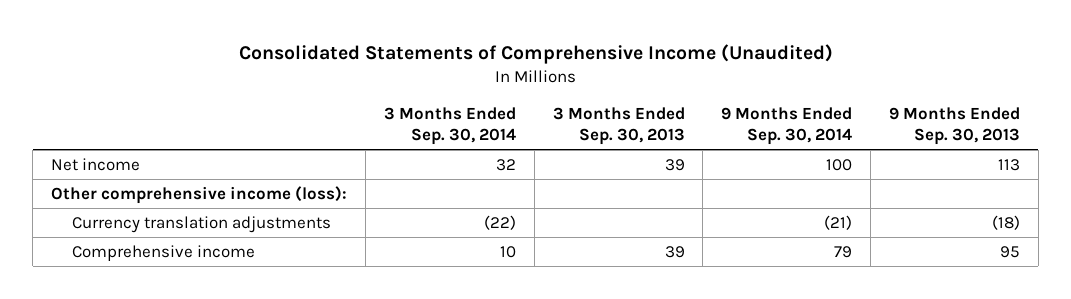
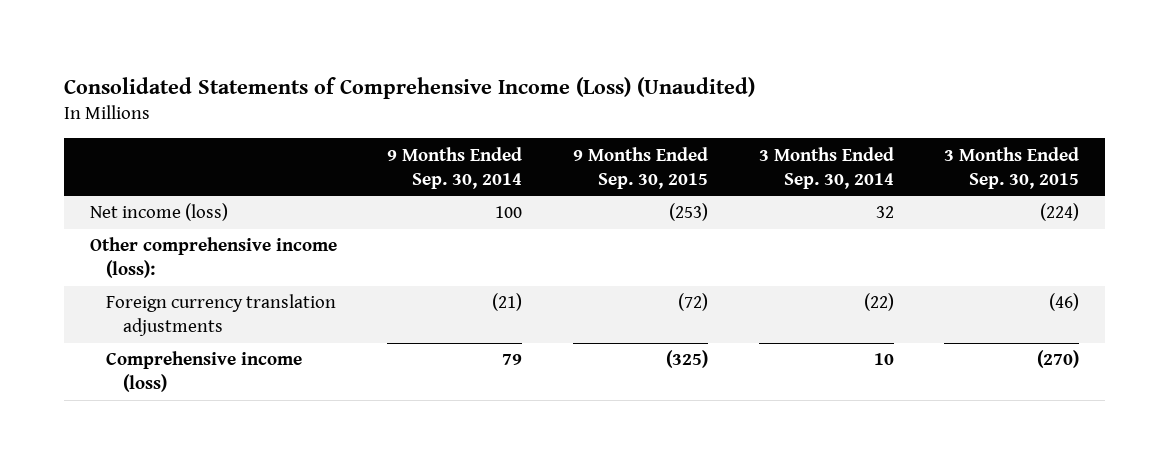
[238,44,833,65] Consolidated Statements of Comprehensive Income (Unaudited) -> [64,76,756,99] Consolidated Statements of Comprehensive Income (Loss) (Unaudited)
[552,106,685,145] 3 Months Ended Sep. 30, 2013 -> none
[888,106,1020,145] 9 Months Ended Sep. 30, 2013 -> none
none -> [572,146,708,189] 9 Months Ended Sep. 30, 2015
none -> [944,146,1080,189] 3 Months Ended Sep. 30, 2015
[51,158,141,172] Net income -> [89,203,228,222] Net income (loss)
[72,216,332,234] Currency translation adjustments -> [106,294,337,337] Foreign currency translation adjustments
[72,245,256,262] Comprehensive income -> [106,351,303,393] Comprehensive income (loss)

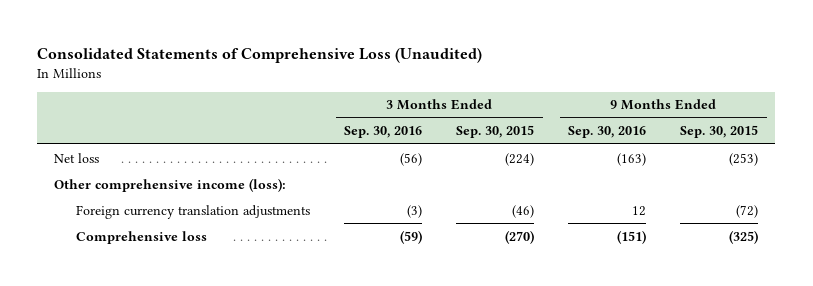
[64,76,756,99] Consolidated Statements of Comprehensive Income (Loss) (Unaudited) -> [37,47,483,63] Consolidated Statements of Comprehensive Loss (Unaudited)
[387,146,523,189] 9 Months Ended Sep. 30, 2014 -> none
[758,146,894,189] 3 Months Ended Sep. 30, 2014 -> none
none -> [344,126,423,139] Sep. 30, 2016
none -> [568,126,647,139] Sep. 30, 2016
[89,203,228,222] Net income (loss) -> [54,152,100,163] Net loss
[106,351,303,393] Comprehensive income (loss) -> [76,230,208,244] Comprehensive loss

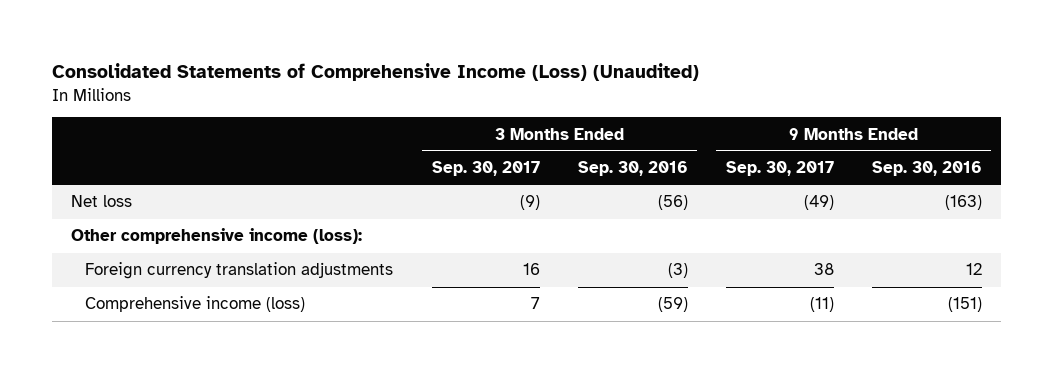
[37,47,483,63] Consolidated Statements of Comprehensive Loss (Unaudited) -> [52,63,700,82] Consolidated Statements of Comprehensive Income (Loss) (Unaudited)
[456,125,535,139] Sep. 30, 2015 -> none
[680,125,759,139] Sep. 30, 2015 -> none
none -> [431,161,540,177] Sep. 30, 2017
none -> [725,161,834,177] Sep. 30, 2017
[76,230,208,244] Comprehensive loss -> [85,296,306,313] Comprehensive income (loss)

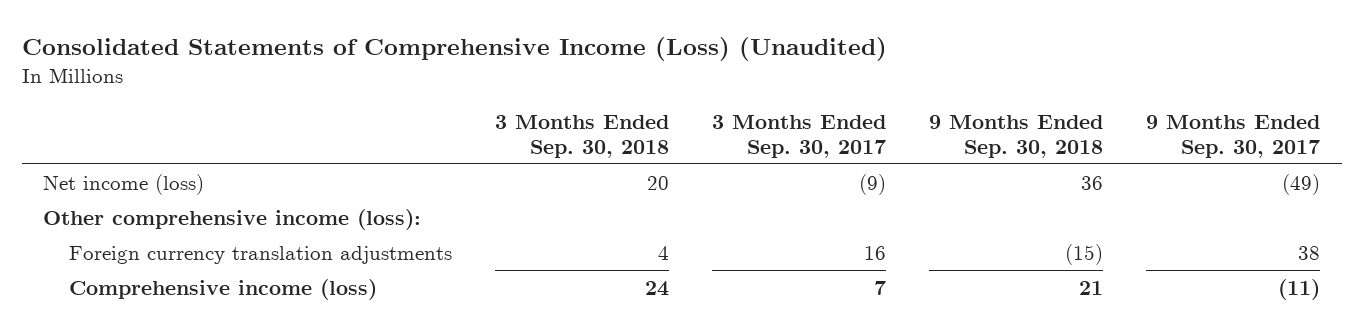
[577,161,688,177] Sep. 30, 2016 -> none
[871,161,982,177] Sep. 30, 2016 -> none
none -> [494,114,669,158] 3 Months Ended Sep. 30, 2018
none -> [928,114,1103,158] 9 Months Ended Sep. 30, 2018
[71,195,133,208] Net loss -> [43,173,205,195] Net income (loss)

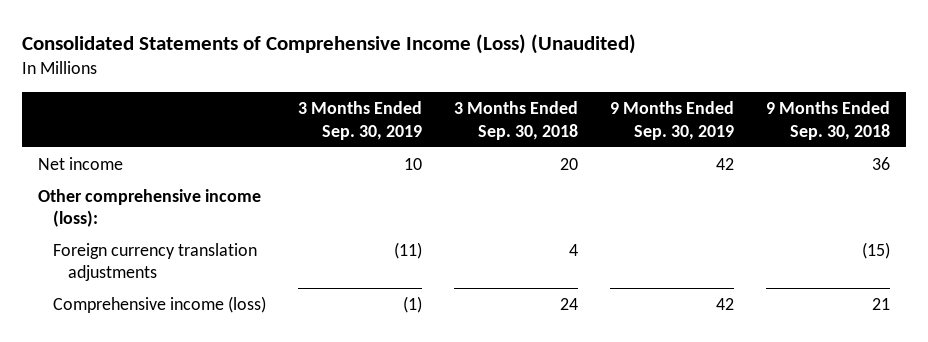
[711,114,886,158] 3 Months Ended Sep. 30, 2017 -> none
[1146,114,1321,158] 9 Months Ended Sep. 30, 2017 -> none
none -> [297,100,422,140] 3 Months Ended Sep. 30, 2019
none -> [610,100,735,140] 9 Months Ended Sep. 30, 2019
[43,173,205,195] Net income (loss) -> [37,156,123,170] Net income

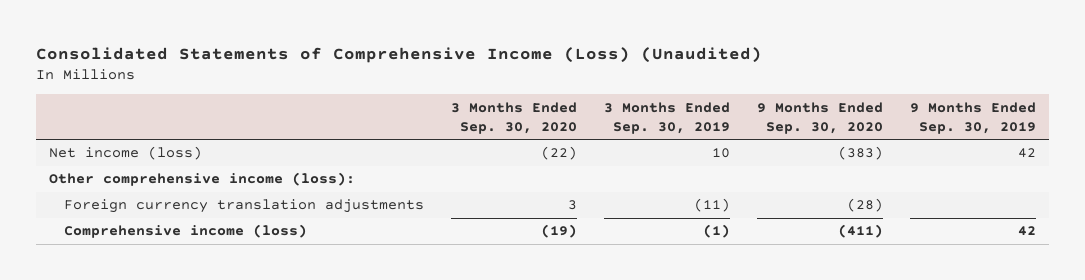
[454,100,579,140] 3 Months Ended Sep. 30, 2018 -> none
[766,100,891,140] 9 Months Ended Sep. 30, 2018 -> none
none -> [451,101,578,134] 3 Months Ended Sep. 30, 2020
none -> [756,101,883,134] 9 Months Ended Sep. 30, 2020
[37,156,123,170] Net income -> [48,146,202,161] Net income (loss)

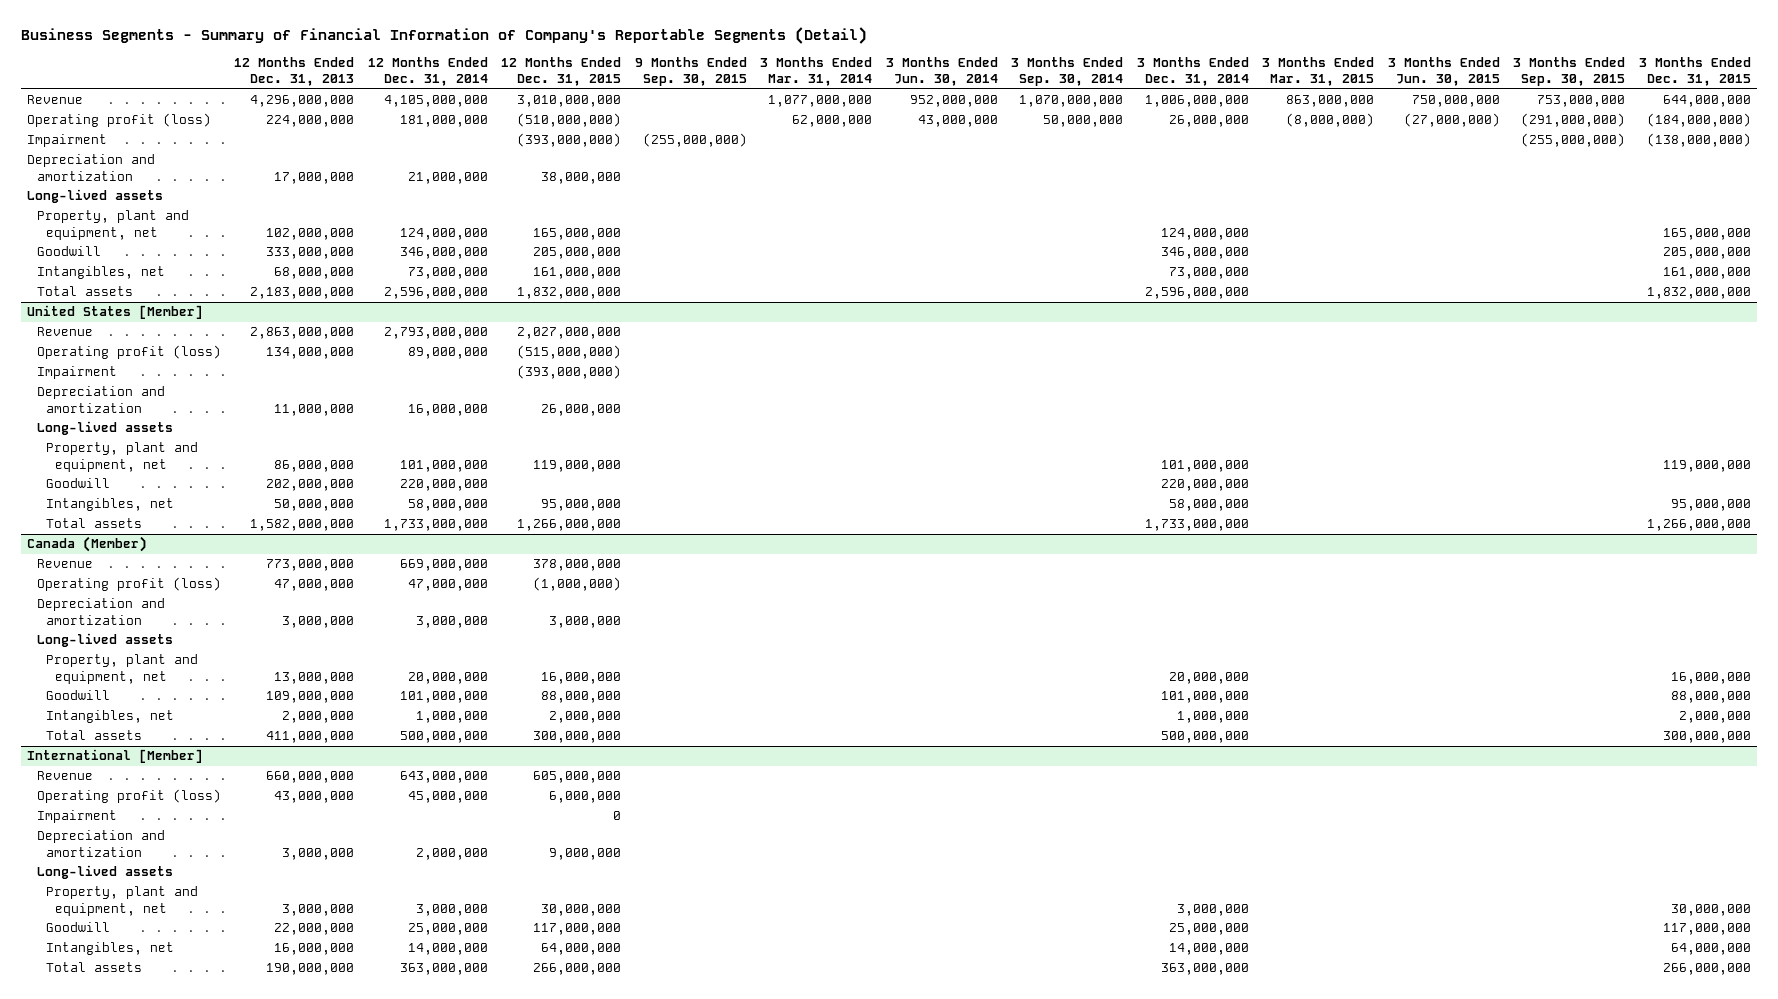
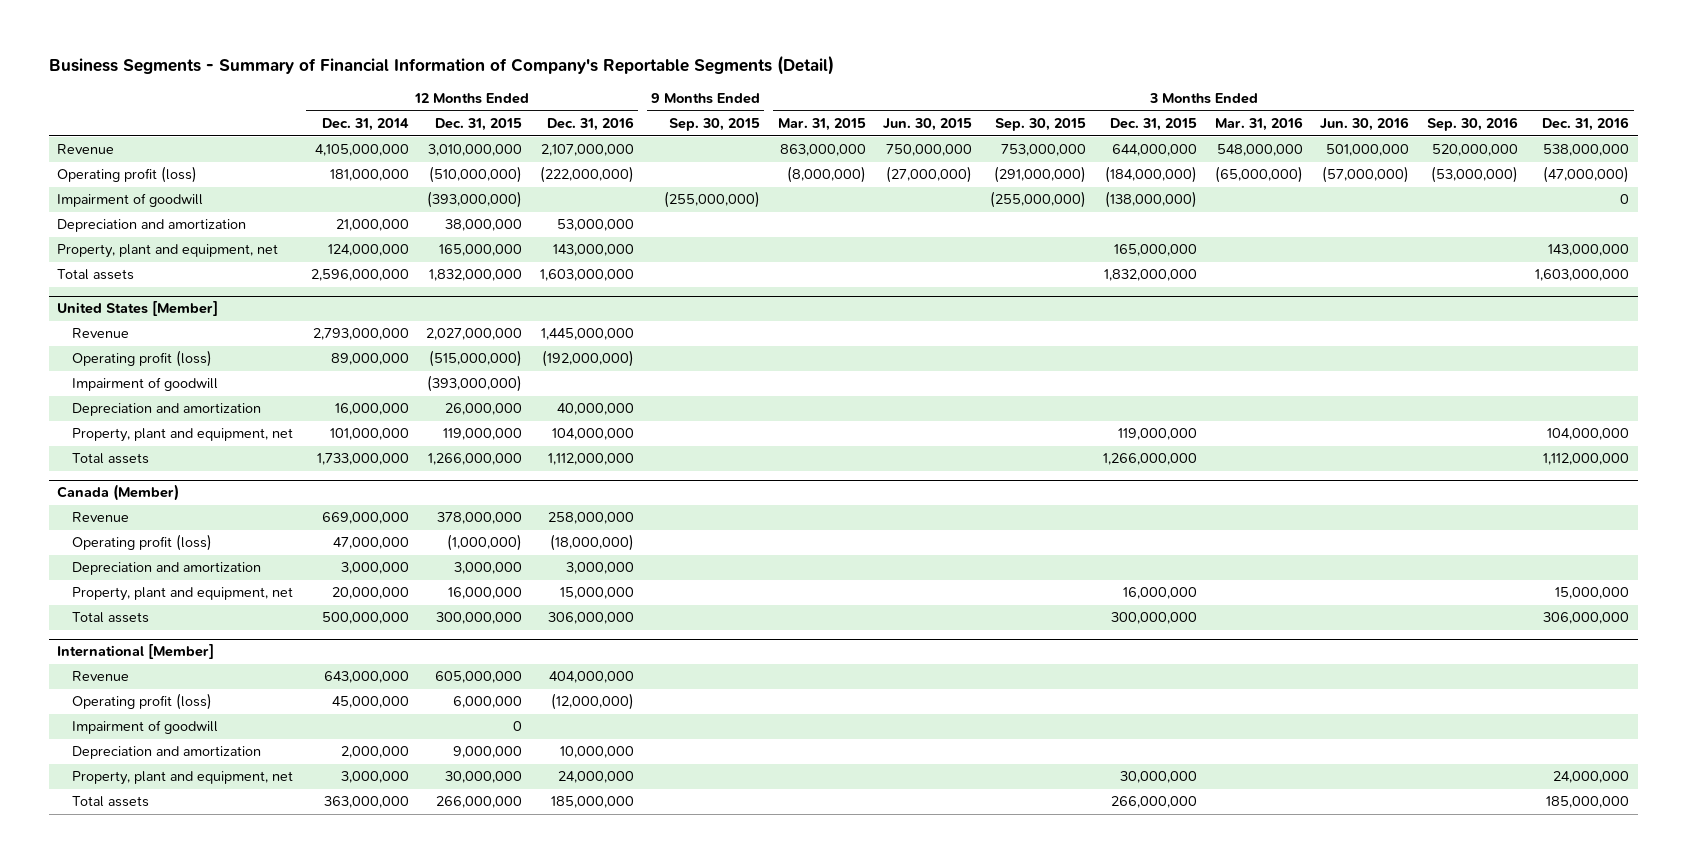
[234,56,355,87] 12 Months Ended Dec. 31, 2013 -> none
[760,56,873,87] 3 Months Ended Mar. 31, 2014 -> none
[885,56,998,87] 3 Months Ended Jun. 30, 2014 -> none
[1011,56,1124,87] 3 Months Ended Sep. 30, 2014 -> none
[1136,56,1249,87] 3 Months Ended Dec. 31, 2014 -> none
none -> [546,117,634,132] Dec. 31, 2016
none -> [1214,117,1303,132] Mar. 31, 2016
none -> [1320,117,1410,132] Jun. 30, 2016
none -> [1426,117,1518,132] Sep. 30, 2016
none -> [1542,117,1630,132] Dec. 31, 2016
[27,134,108,148] Impairment -> [57,193,204,208] Impairment of goodwill
[27,189,164,204] Long-lived assets -> none
[36,246,101,257] Goodwill -> none
[36,266,165,280] Intangibles, net -> none
[36,366,117,380] Impairment -> [71,377,218,392] Impairment of goodwill
[36,421,173,436] Long-lived assets -> none
[46,478,111,489] Goodwill -> none
[46,498,175,512] Intangibles, net -> none
[36,633,173,648] Long-lived assets -> none
[46,690,111,701] Goodwill -> none
[46,710,175,724] Intangibles, net -> none
[36,810,117,824] Impairment -> [71,720,218,735] Impairment of goodwill
[36,865,173,880] Long-lived assets -> none
[46,922,111,933] Goodwill -> none
[46,942,175,956] Intangibles, net -> none

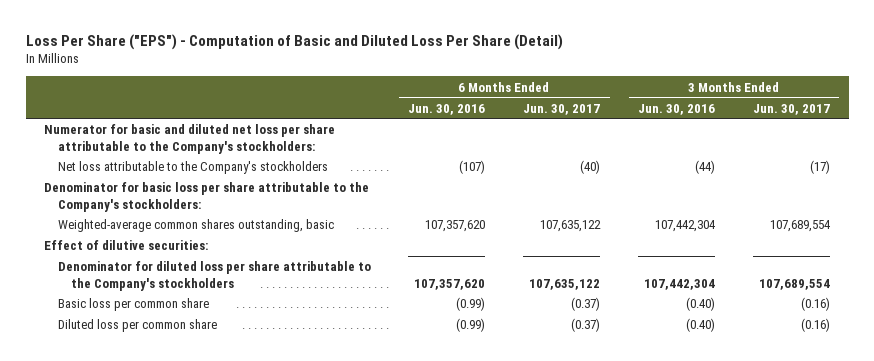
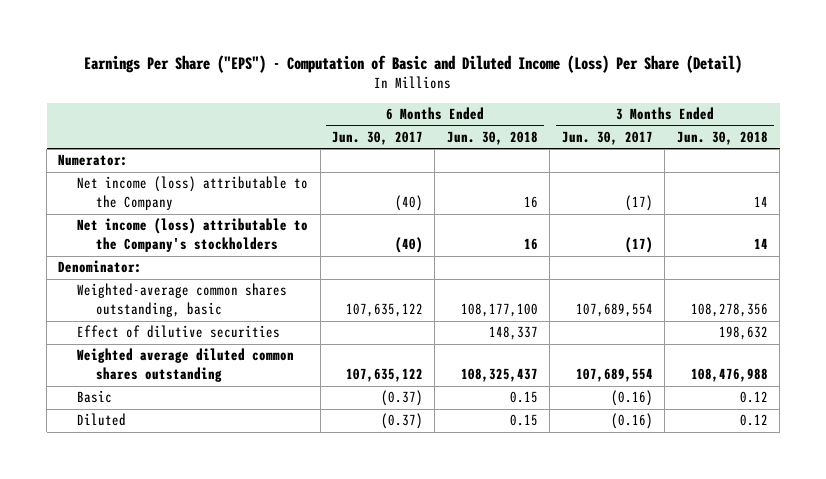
[25,33,563,50] Loss Per Share ("EPS") - Computation of Basic and Diluted Loss Per Share (Detail) -> [84,54,743,73] Earnings Per Share ("EPS") - Computation of Basic and Diluted Income (Loss) Per Share (Detail)
[408,103,486,115] Jun. 30, 2016 -> none
[637,103,715,115] Jun. 30, 2016 -> none
none -> [446,130,538,145] Jun. 30, 2018
none -> [676,130,768,145] Jun. 30, 2018
[44,124,336,154] Numerator for basic and diluted net loss per share attributable to the Company's stockholders: -> [58,154,129,167] Numerator:
none -> [77,176,309,211] Net income (loss) attributable to the Company
[57,161,328,175] Net loss attributable to the Company's stockholders -> [77,218,309,253] Net income (loss) attributable to the Company's stockholders
[44,182,370,212] Denominator for basic loss per share attributable to the Company's stockholders: -> [58,260,143,274] Denominator:
[44,240,209,251] Effect of dilutive securities: -> [77,325,281,339] Effect of dilutive securities
[57,261,371,291] Denominator for diluted loss per share attributable to the Company's stockholders -> [77,348,295,383] Weighted average diluted common shares outstanding
[57,298,209,312] Basic loss per common share -> [77,390,113,404] Basic
[57,319,217,333] Diluted loss per common share -> [77,413,127,427] Diluted

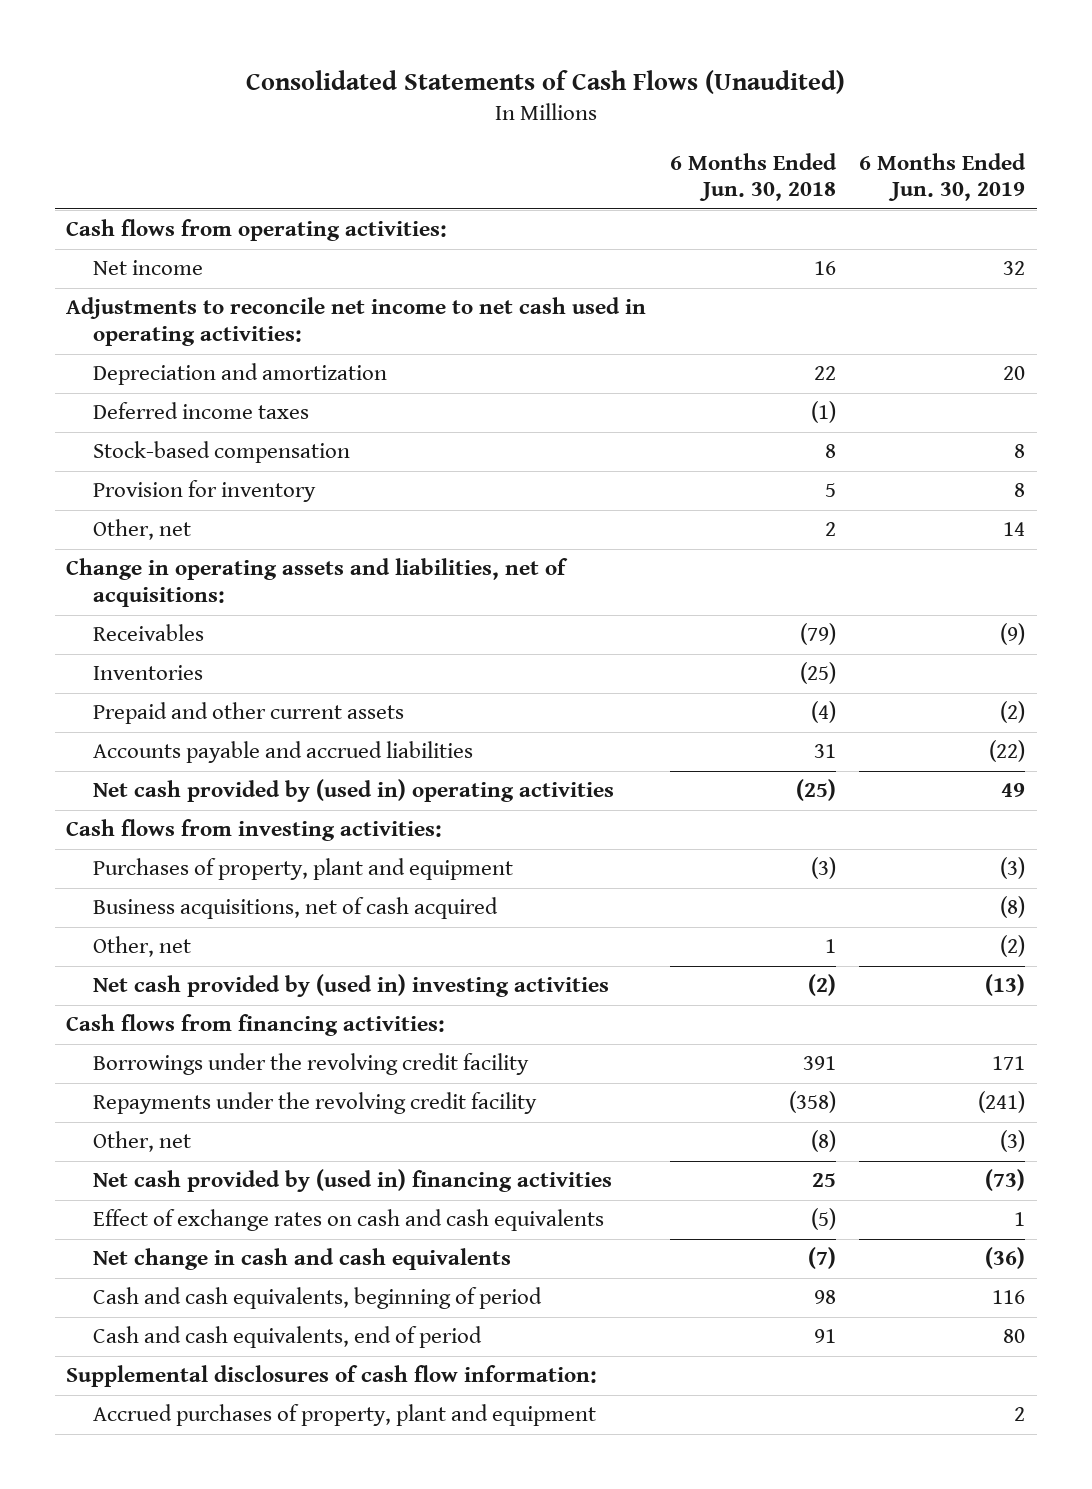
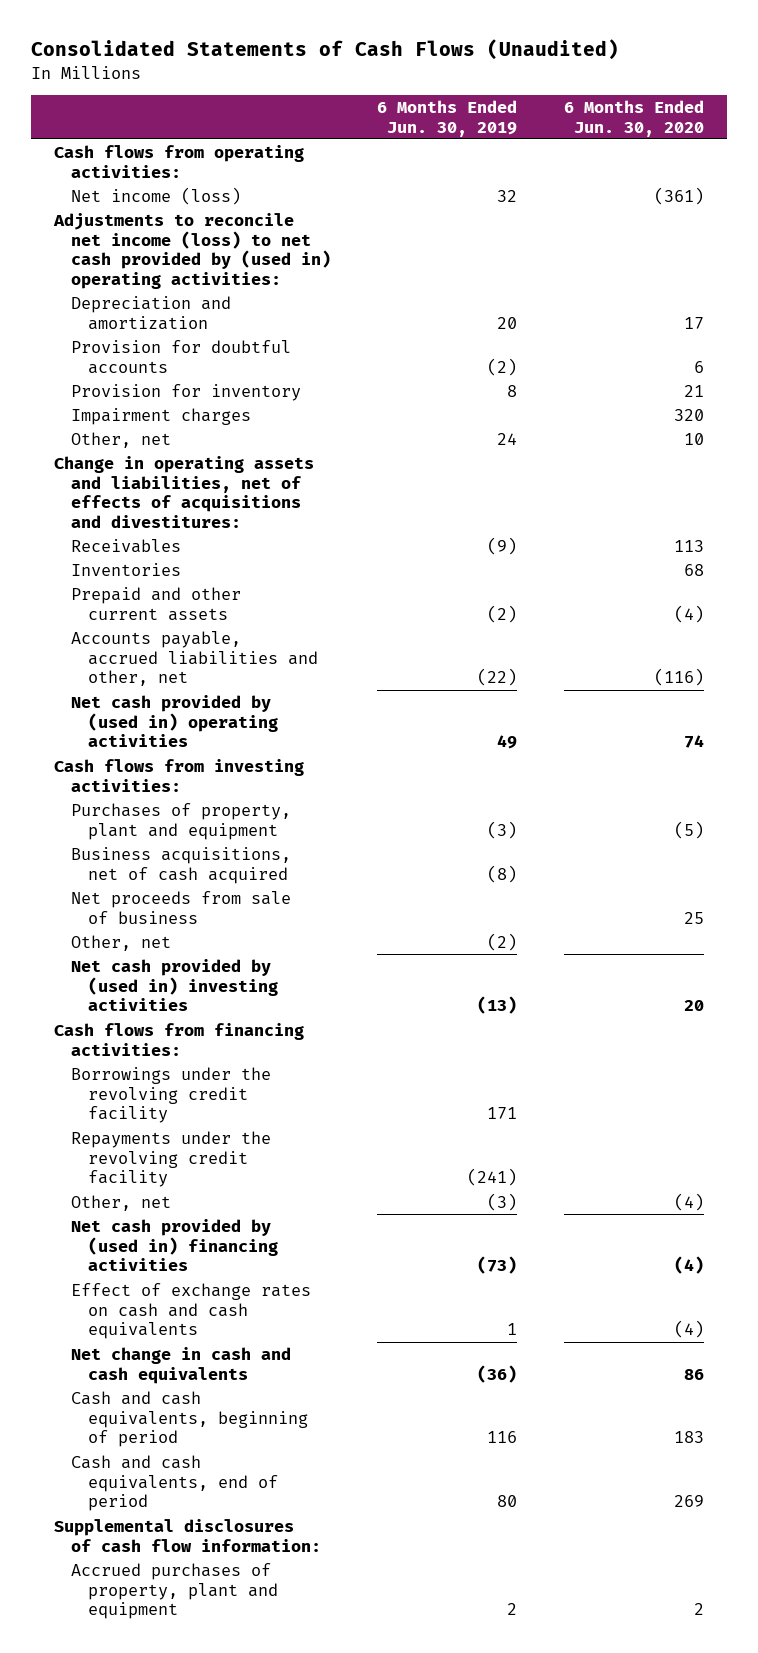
[669,152,837,202] 6 Months Ended Jun. 30, 2018 -> none
none -> [563,99,704,137] 6 Months Ended Jun. 30, 2020
[93,260,204,276] Net income -> [70,186,241,205] Net income (loss)
[66,297,647,347] Adjustments to reconcile net income to net cash used in operating activities: -> [53,212,331,290] Adjustments to reconcile net income (loss) to net cash provided by (used in) operating activities:
[93,402,310,420] Deferred income taxes -> none
[93,441,351,464] Stock-based compensation -> none
none -> [70,339,291,374] Provision for doubtful accounts
none -> [70,407,251,425] Impairment charges
[1003,522,1026,537] 14 -> [497,432,518,445] 24
[66,558,569,608] Change in operating assets and liabilities, net of acquisitions: -> [54,455,315,529] Change in operating assets and liabilities, net of effects of acquisitions and divestitures:
[93,741,474,764] Accounts payable and accrued liabilities -> [70,630,318,687] Accounts payable, accrued liabilities and other, net
none -> [70,890,291,924] Net proceeds from sale of business

